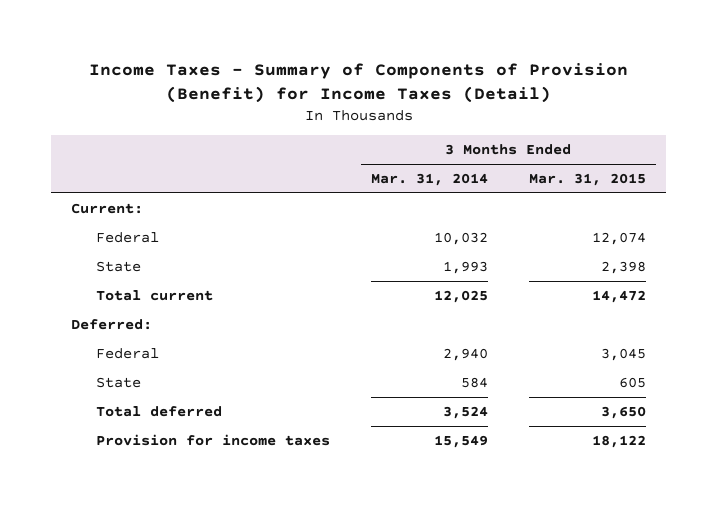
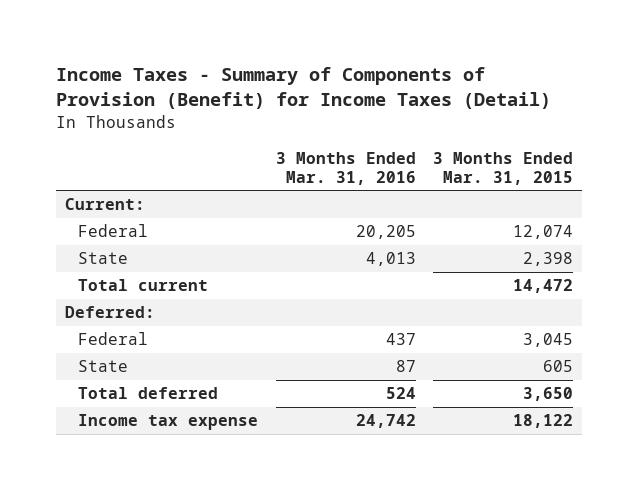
[370,173,488,187] Mar. 31, 2014 -> none
none -> [275,151,416,185] 3 Months Ended Mar. 31, 2016
[95,433,330,446] Provision for income taxes -> [78,414,259,431] Income tax expense

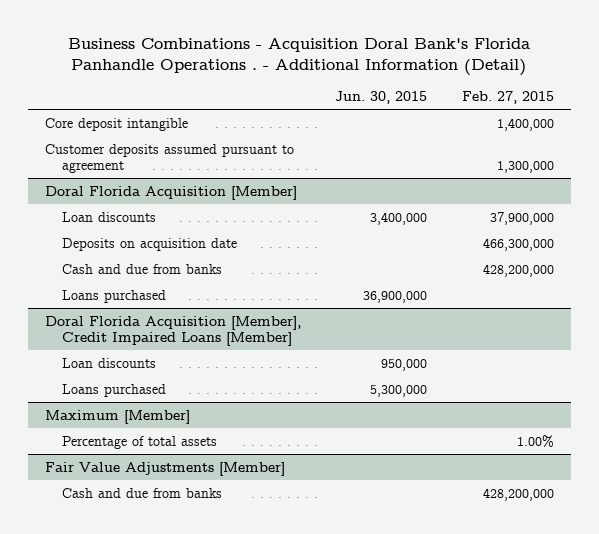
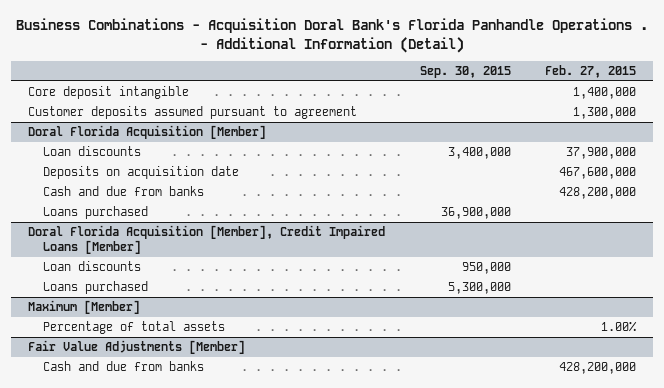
[335,90,428,104] Jun. 30, 2015 -> none
none -> [419,65,511,78] Sep. 30, 2015
[482,237,554,251] 466,300,000 -> [559,167,637,180] 467,600,000

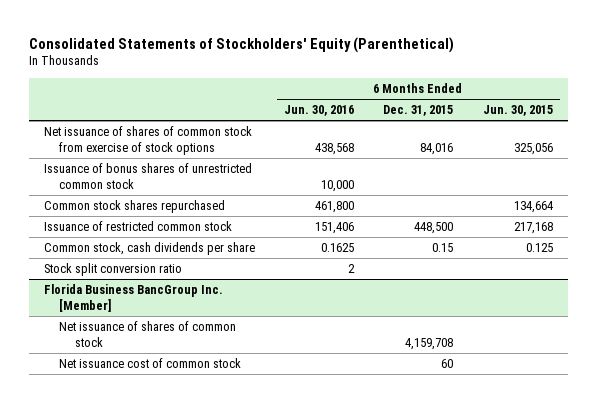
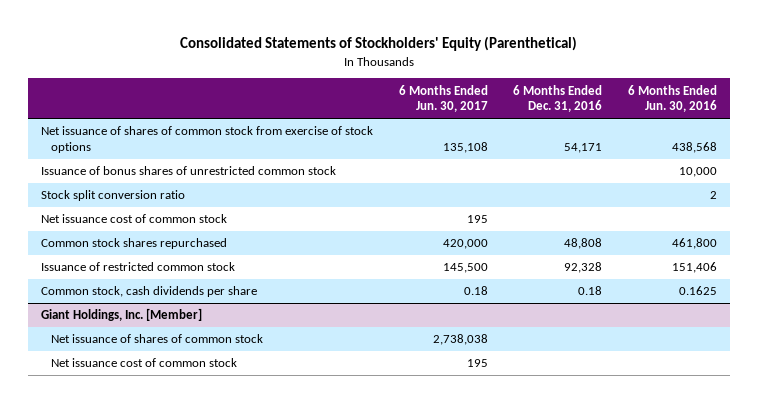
[383,105,454,117] Dec. 31, 2015 -> none
[482,105,553,117] Jun. 30, 2015 -> none
none -> [398,84,488,113] 6 Months Ended Jun. 30, 2017
none -> [513,84,603,113] 6 Months Ended Dec. 31, 2016
[43,263,182,277] Stock split conversion ratio -> [41,190,186,202] Stock split conversion ratio
none -> [41,214,228,224] Net issuance cost of common stock
[43,284,223,313] Florida Business BancGroup Inc. [Member] -> none
none -> [41,308,203,322] Giant Holdings, Inc. [Member]

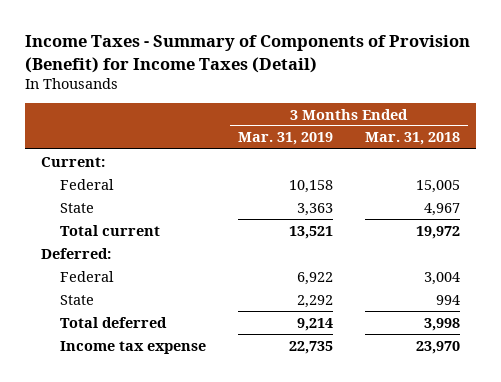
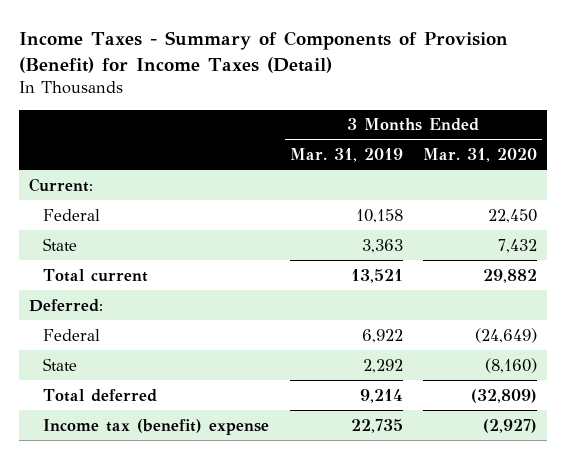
[364,132,460,146] Mar. 31, 2018 -> none
none -> [422,148,537,163] Mar. 31, 2020
[60,340,207,354] Income tax expense -> [43,418,270,435] Income tax (benefit) expense

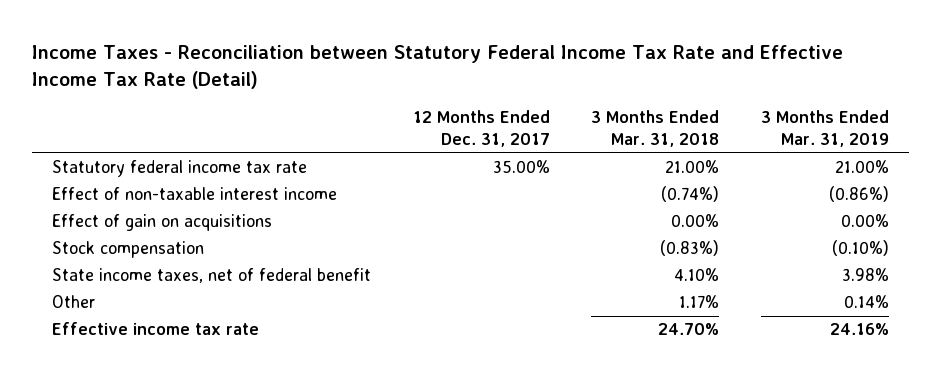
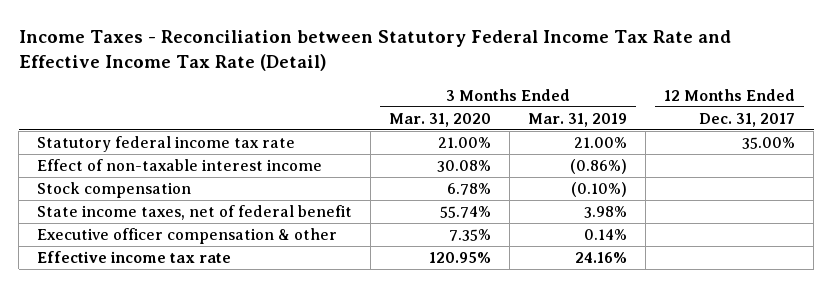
[591,110,720,148] 3 Months Ended Mar. 31, 2018 -> none
none -> [389,112,492,127] Mar. 31, 2020
[52,214,273,232] Effect of gain on acquisitions -> none
[52,295,96,309] Other -> none
none -> [37,228,338,245] Executive officer compensation & other

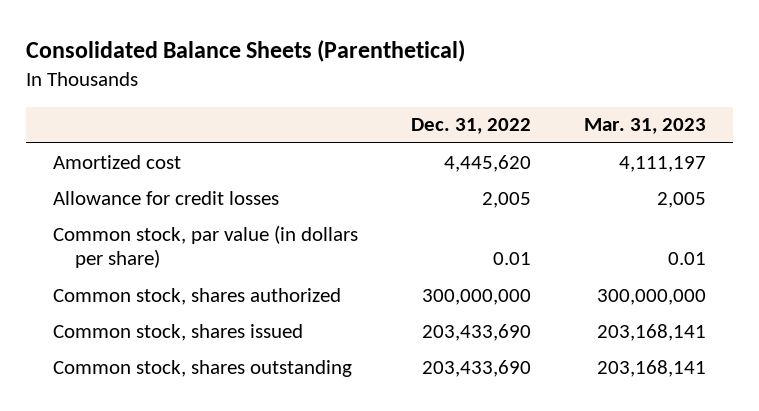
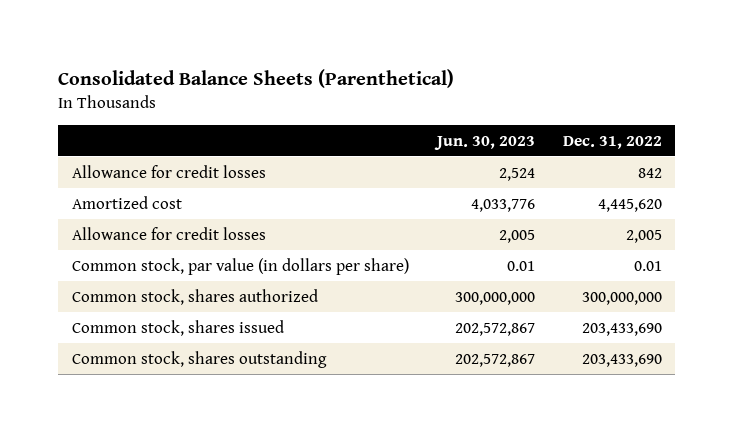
[584,118,707,135] Mar. 31, 2023 -> none
none -> [433,135,535,150] Jun. 30, 2023
none -> [72,164,267,178] Allowance for credit losses

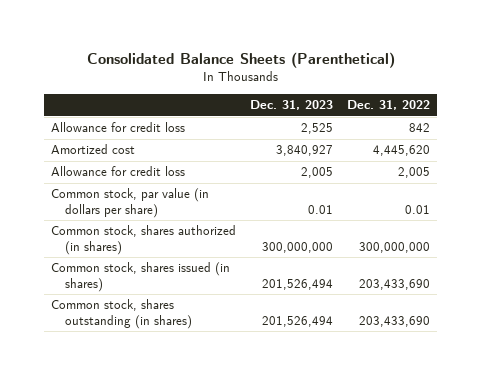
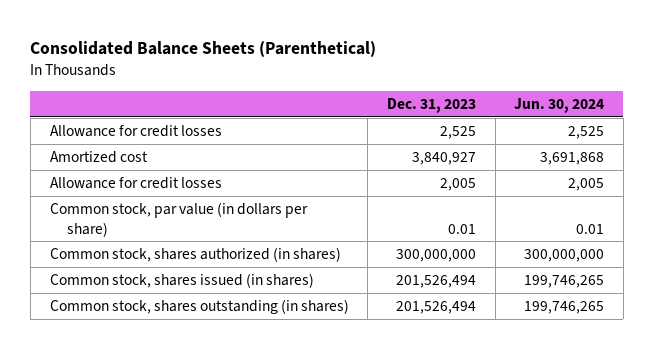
[347,100,431,111] Dec. 31, 2022 -> none
none -> [514,97,605,113] Jun. 30, 2024
[51,122,186,133] Allowance for credit loss -> [49,125,222,138] Allowance for credit losses
[51,166,186,177] Allowance for credit loss -> [49,177,222,190] Allowance for credit losses

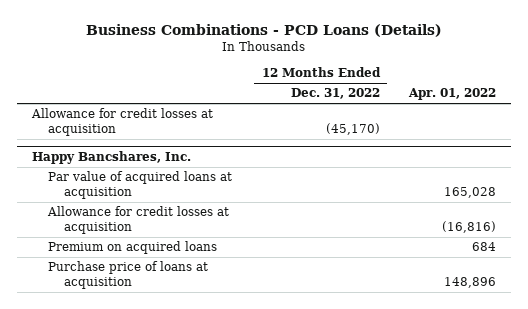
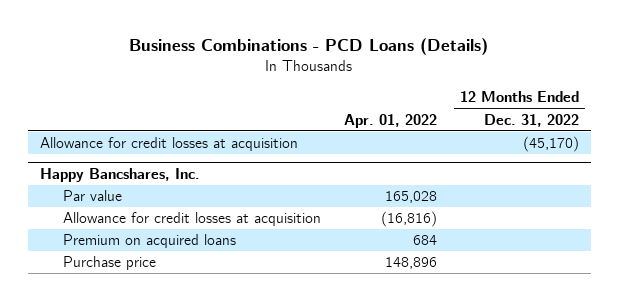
[47,171,232,200] Par value of acquired loans at acquisition -> [62,190,122,202] Par value
[47,261,208,290] Purchase price of loans at acquisition -> [62,256,156,271] Purchase price

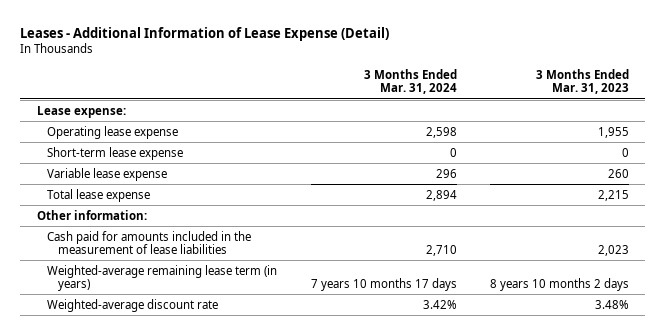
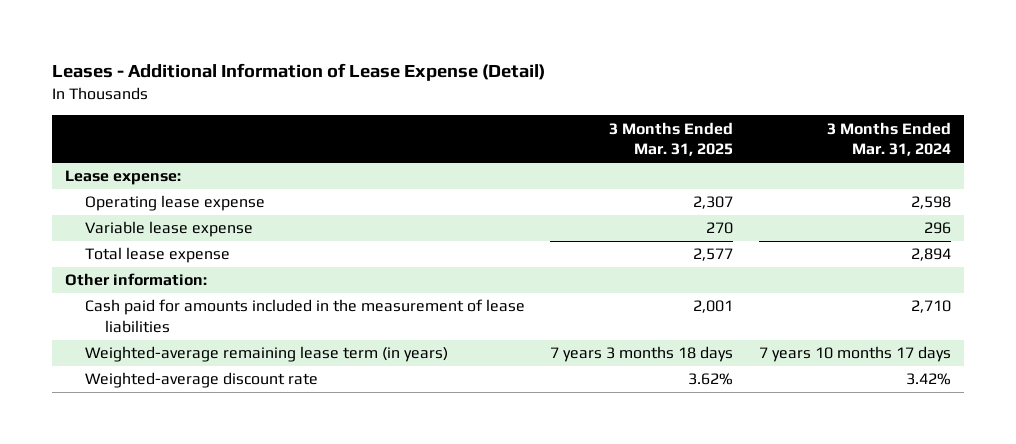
[535,69,629,95] 3 Months Ended Mar. 31, 2023 -> none
none -> [609,121,734,157] 3 Months Ended Mar. 31, 2025
[47,146,184,160] Short-term lease expense -> none

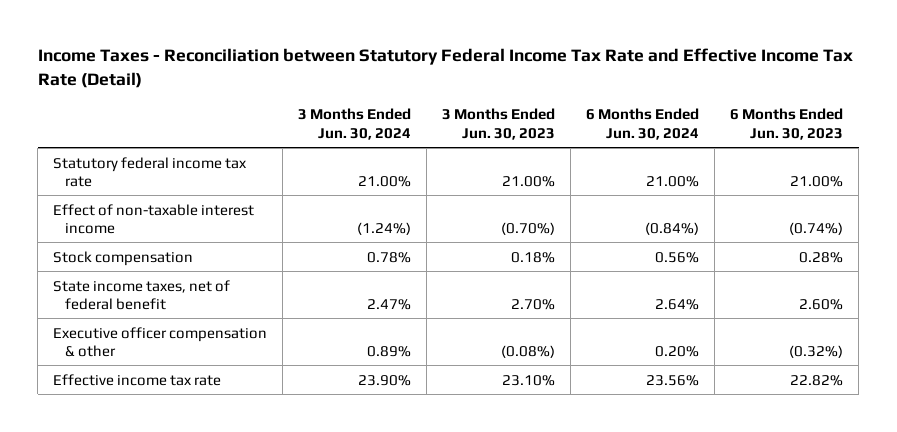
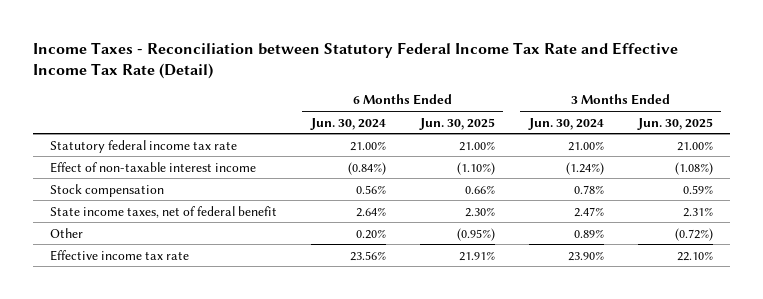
[442,108,556,140] 3 Months Ended Jun. 30, 2023 -> none
[730,108,844,140] 6 Months Ended Jun. 30, 2023 -> none
none -> [418,117,495,130] Jun. 30, 2025
none -> [636,117,713,130] Jun. 30, 2025
[53,326,268,357] Executive officer compensation & other -> [49,227,83,238] Other

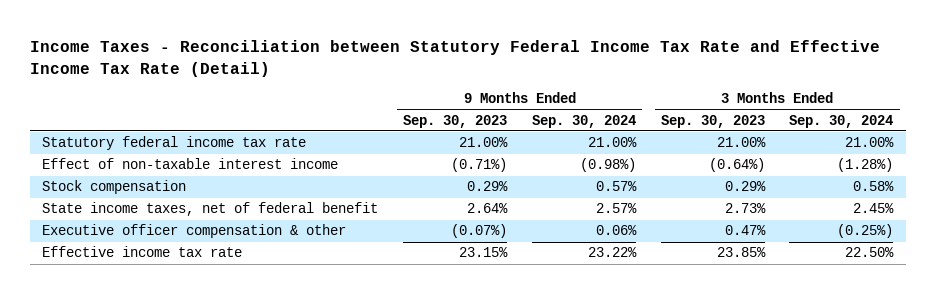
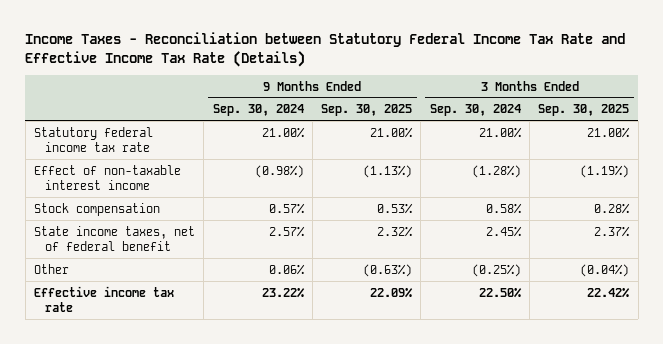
[30,39,881,77] Income Taxes - Reconciliation between Statutory Federal Income Tax Rate and Effective Income Tax Rate (Detail) -> [25,32,626,67] Income Taxes - Reconciliation between Statutory Federal Income Tax Rate and Effective Income Tax Rate (Details)
[403,114,508,128] Sep. 30, 2023 -> none
[660,114,765,128] Sep. 30, 2023 -> none
none -> [321,104,413,117] Sep. 30, 2025
none -> [538,104,630,117] Sep. 30, 2025
[42,224,347,239] Executive officer compensation & other -> [34,263,70,274] Other

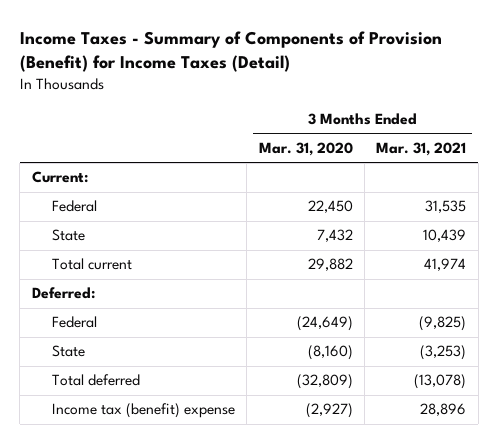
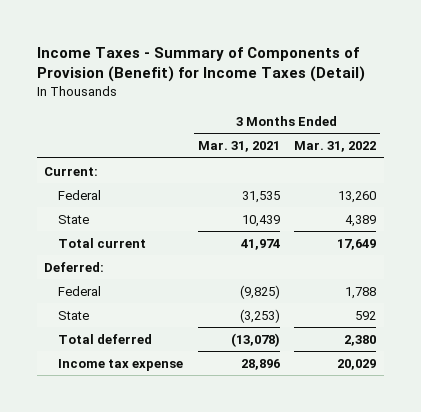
[258,141,353,156] Mar. 31, 2020 -> none
none -> [294,141,377,153] Mar. 31, 2022
[52,403,236,419] Income tax (benefit) expense -> [58,358,184,371] Income tax expense

